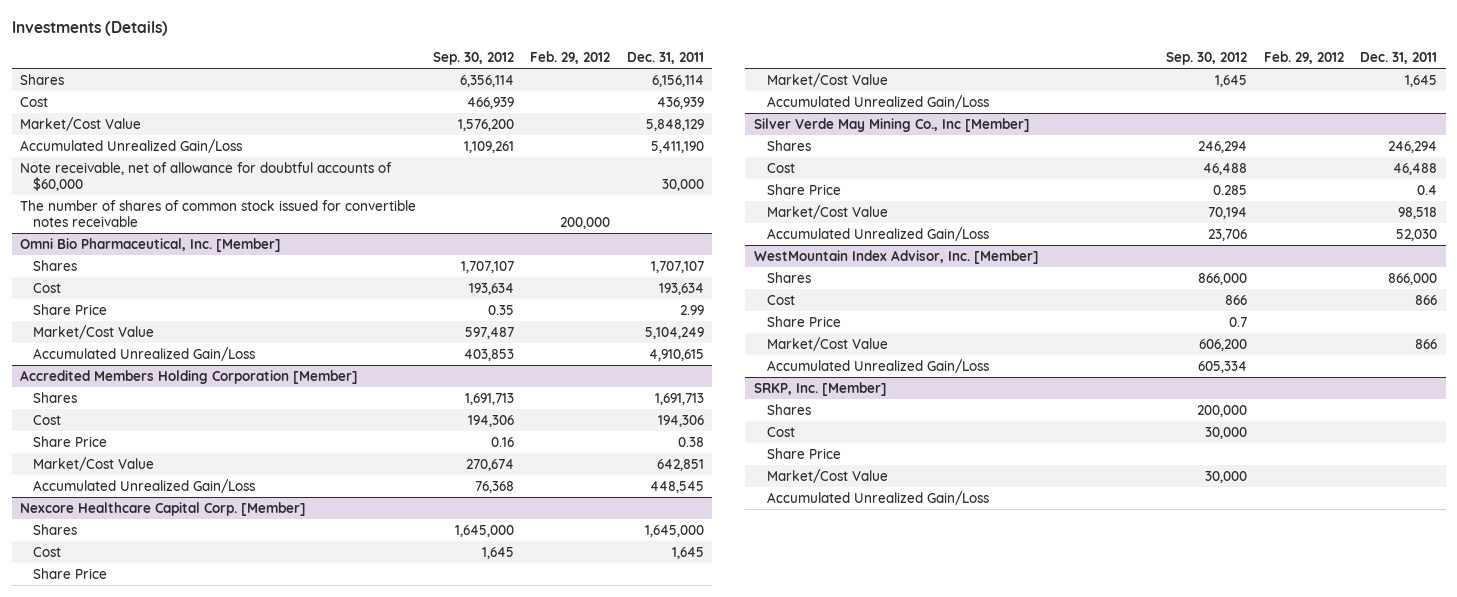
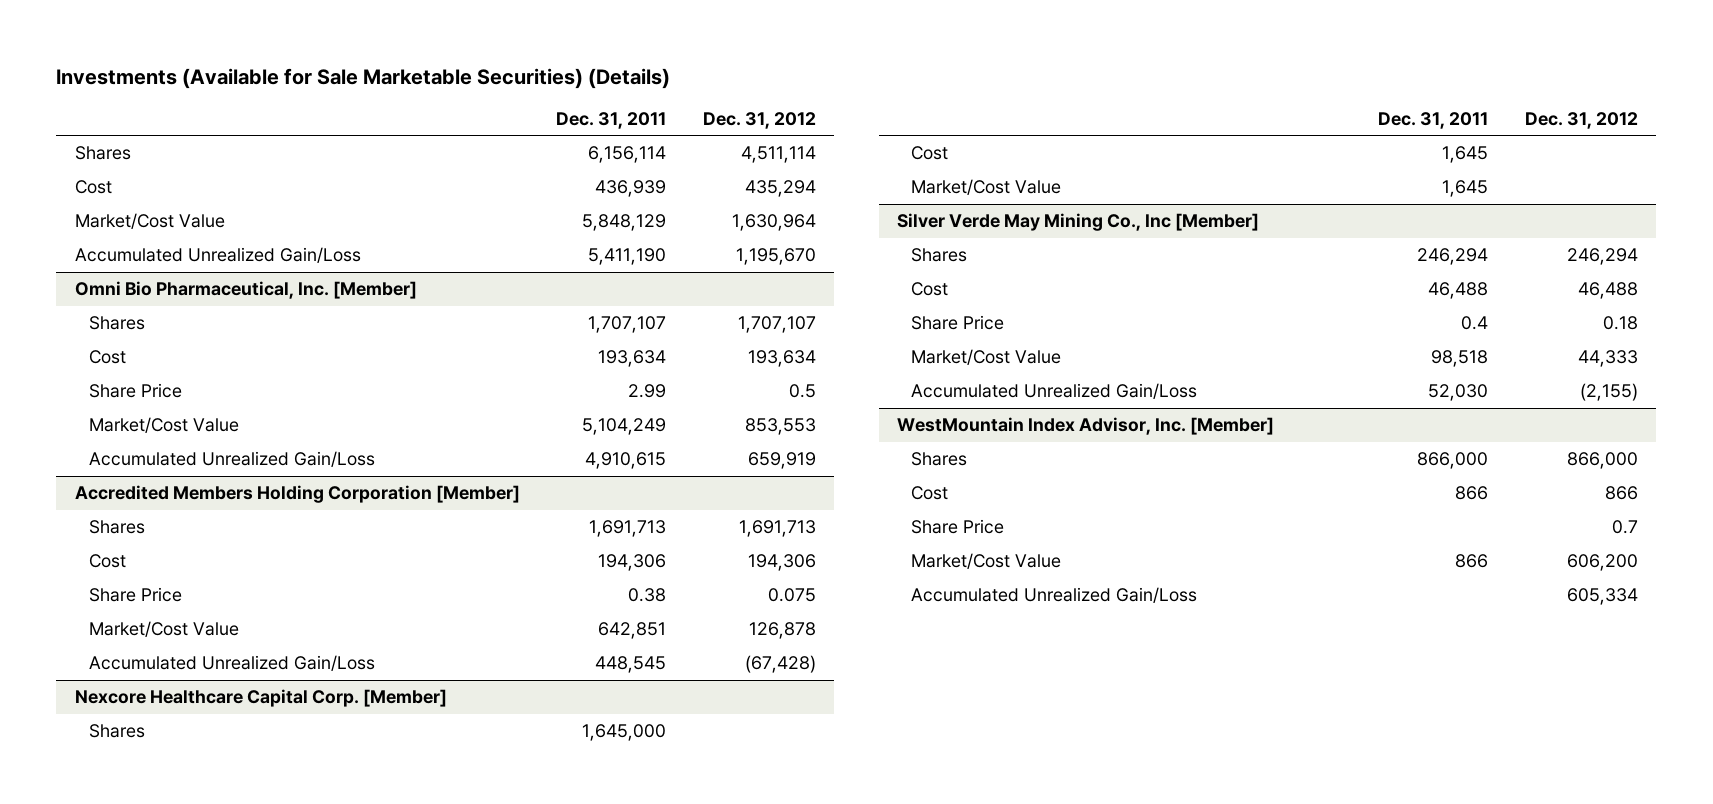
[11,20,168,36] Investments (Details) -> [56,67,671,89] Investments (Available for Sale Marketable Securities) (Details)
[432,51,514,65] Sep. 30, 2012 -> none
[530,50,611,64] Feb. 29, 2012 -> none
none -> [702,111,816,129] Dec. 31, 2012
[19,161,392,192] Note receivable, net of allowance for doubtful accounts of $60,000 -> none
[19,199,416,228] The number of shares of common stock issued for convertible notes receivable -> none
[33,567,108,579] Share Price -> none
[767,94,990,109] Accumulated Unrealized Gain/Loss -> none
[753,381,887,396] SRKP, Inc. [Member] -> none
[767,403,812,415] Shares -> none
[767,426,796,437] Cost -> none
[767,447,842,459] Share Price -> none
[767,468,889,483] Market/Cost Value -> none
[767,490,990,505] Accumulated Unrealized Gain/Loss -> none

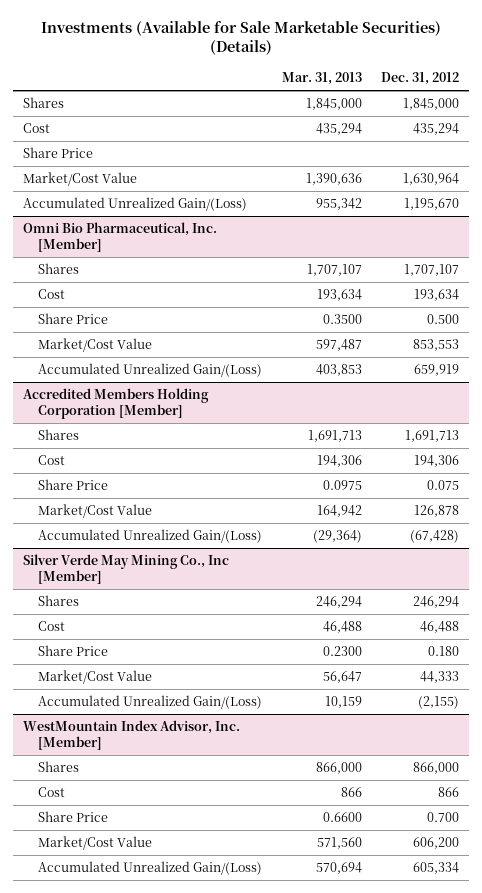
[556,111,667,129] Dec. 31, 2011 -> none
none -> [281,72,362,86] Mar. 31, 2013
[740,146,816,164] 4,511,114 -> [403,98,460,111] 1,845,000
none -> [22,147,93,159] Share Price
[74,247,361,264] Accumulated Unrealized Gain/Loss -> [22,197,247,212] Accumulated Unrealized Gain/(Loss)
[788,384,816,399] 0.5 -> [427,314,460,325] 0.500
[88,451,375,468] Accumulated Unrealized Gain/Loss -> [38,363,263,378] Accumulated Unrealized Gain/(Loss)
[74,689,447,708] Nexcore Healthcare Capital Corp. [Member] -> none
[88,724,145,739] Shares -> none
[910,146,948,161] Cost -> none
[910,179,1061,196] Market/Cost Value -> none
[88,655,375,672] Accumulated Unrealized Gain/Loss -> [38,529,263,544] Accumulated Unrealized Gain/(Loss)
[1603,316,1639,331] 0.18 -> [428,646,460,657] 0.180
[910,383,1197,400] Accumulated Unrealized Gain/Loss -> [38,695,263,710] Accumulated Unrealized Gain/(Loss)
[1612,520,1639,535] 0.7 -> [427,812,460,823] 0.700
[910,587,1197,604] Accumulated Unrealized Gain/Loss -> [38,861,263,876] Accumulated Unrealized Gain/(Loss)

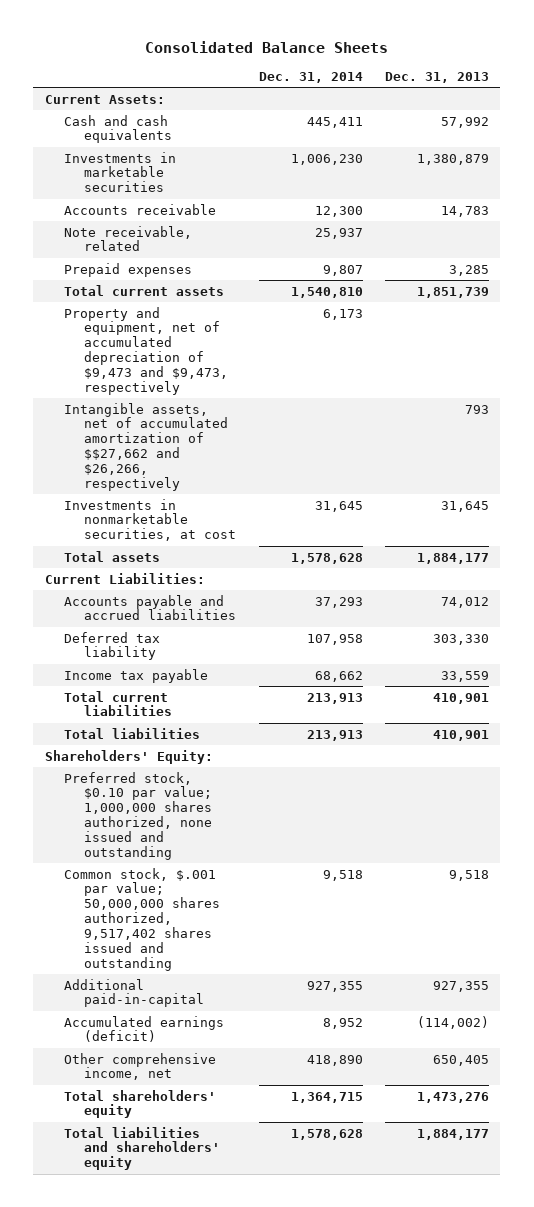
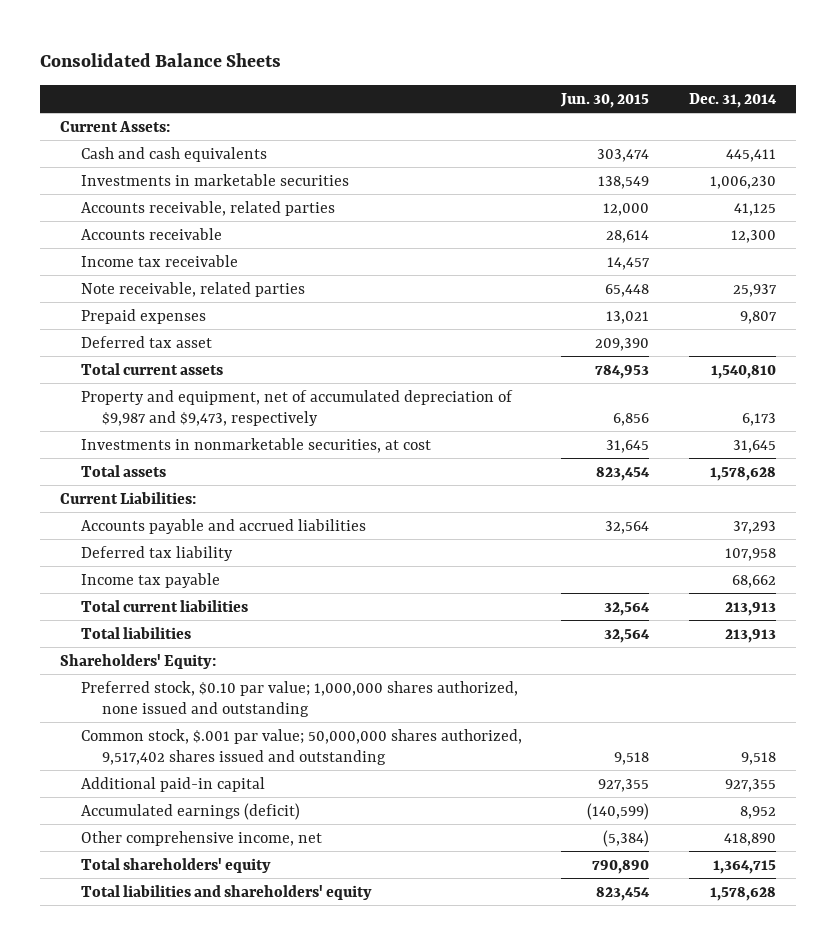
[385,71,490,83] Dec. 31, 2013 -> none
none -> [560,92,650,108] Jun. 30, 2015
none -> [80,200,335,216] Accounts receivable, related parties
none -> [80,254,238,267] Income tax receivable
[64,225,193,252] Note receivable, related -> [80,281,305,297] Note receivable, related parties
none -> [80,335,212,348] Deferred tax asset
[64,402,229,491] Intangible assets, net of accumulated amortization of $$27,662 and $26,266, respectively -> none
[64,306,229,395] Property and equipment, net of accumulated depreciation of $9,473 and $9,473, respectively -> [80,389,513,426] Property and equipment, net of accumulated depreciation of $9,987 and $9,473, respectively
[64,978,205,1008] Additional paid-in-capital -> [80,776,265,792] Additional paid-in capital

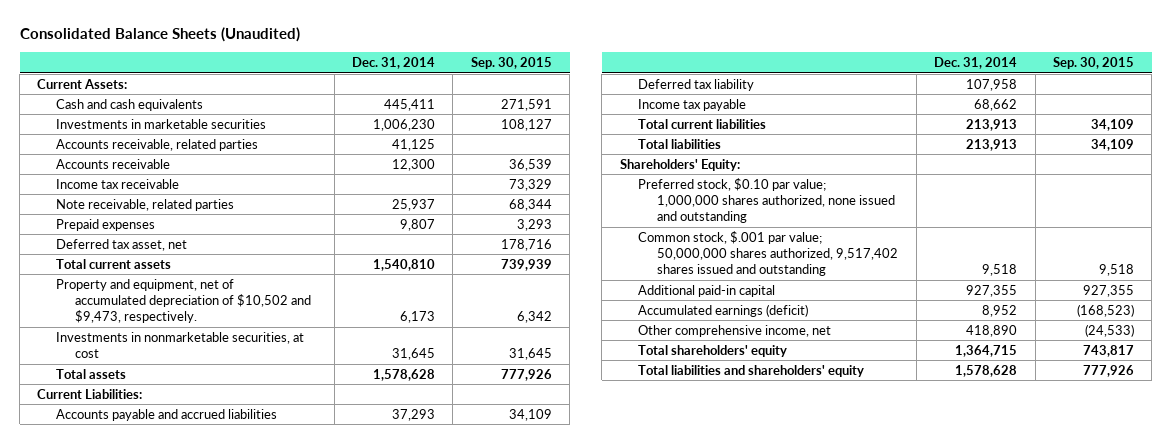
[40,53,282,68] Consolidated Balance Sheets -> [19,27,300,43] Consolidated Balance Sheets (Unaudited)
[560,92,650,108] Jun. 30, 2015 -> none
none -> [470,56,552,69] Sep. 30, 2015
[80,335,212,348] Deferred tax asset -> [56,238,188,251] Deferred tax asset, net
[80,389,513,426] Property and equipment, net of accumulated depreciation of $9,987 and $9,473, respectively -> [56,278,312,324] Property and equipment, net of accumulated depreciation of $10,502 and $9,473, respectively.

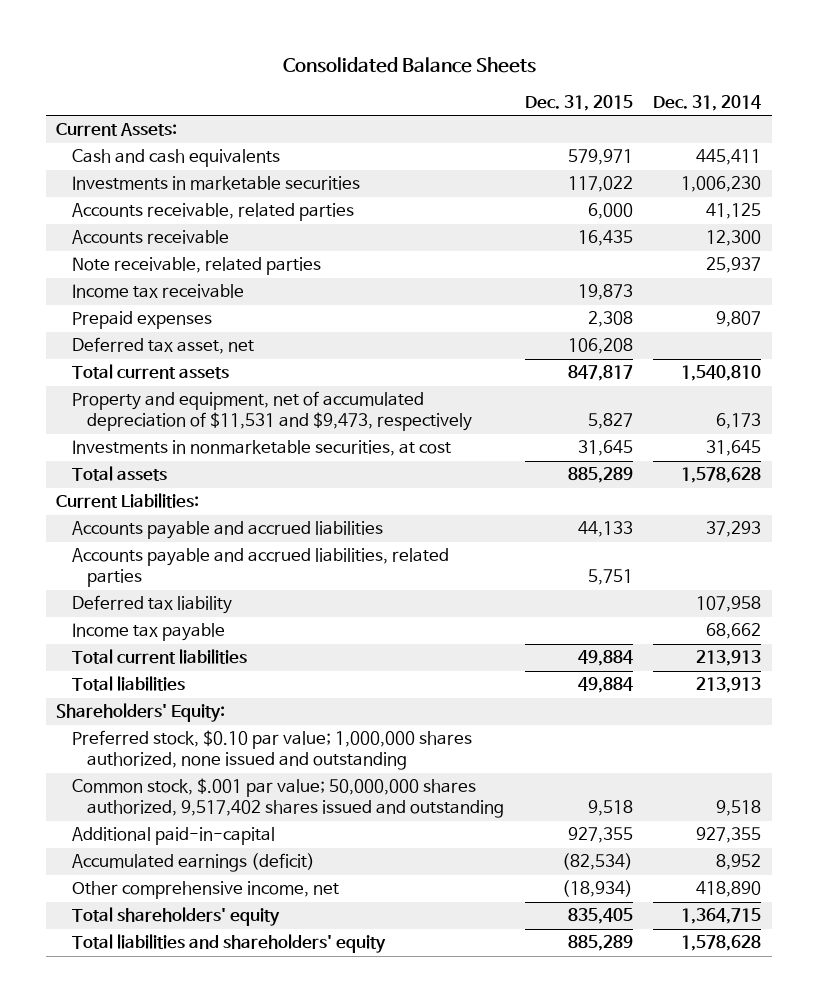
[19,27,300,43] Consolidated Balance Sheets (Unaudited) -> [282,56,536,73] Consolidated Balance Sheets
[470,56,552,69] Sep. 30, 2015 -> none
none -> [524,94,633,111] Dec. 31, 2015
[56,178,180,189] Income tax receivable -> [71,284,244,299] Income tax receivable
[56,278,312,324] Property and equipment, net of accumulated depreciation of $10,502 and $9,473, respectively. -> [71,391,473,432] Property and equipment, net of accumulated depreciation of $11,531 and $9,473, respectively
none -> [71,548,449,588] Accounts payable and accrued liabilities, related parties
[638,284,776,297] Additional paid-in capital -> [71,827,275,846] Additional paid-in-capital

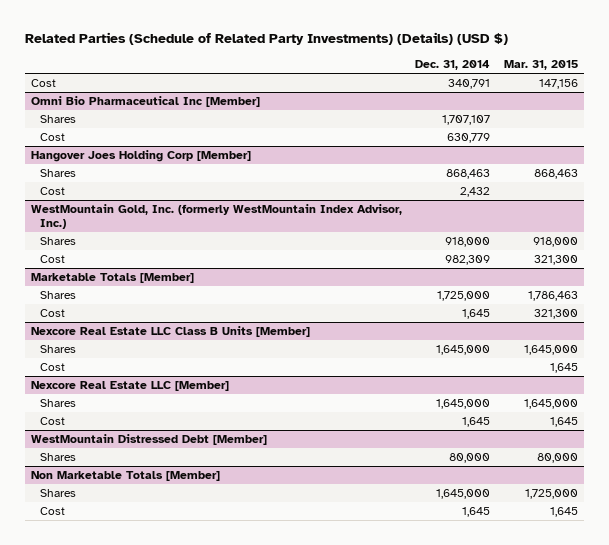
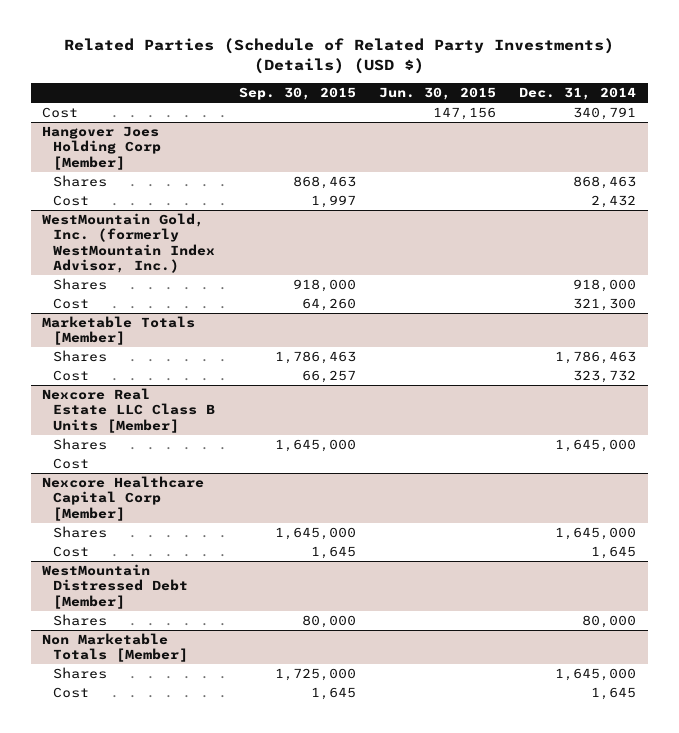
[503,60,578,71] Mar. 31, 2015 -> none
none -> [238,87,356,101] Sep. 30, 2015
none -> [379,87,497,101] Jun. 30, 2015
[31,96,261,108] Omni Bio Pharmaceutical Inc [Member] -> none
[40,115,77,124] Shares -> none
[40,133,66,142] Cost -> none
[445,255,491,266] 982,309 -> [573,297,637,311] 321,300
[437,291,491,302] 1,725,000 -> [555,350,637,364] 1,786,463
[462,309,491,320] 1,645 -> [573,369,637,383] 323,732
[31,381,230,392] Nexcore Real Estate LLC [Member] -> [42,475,205,521] Nexcore Healthcare Capital Corp [Member]

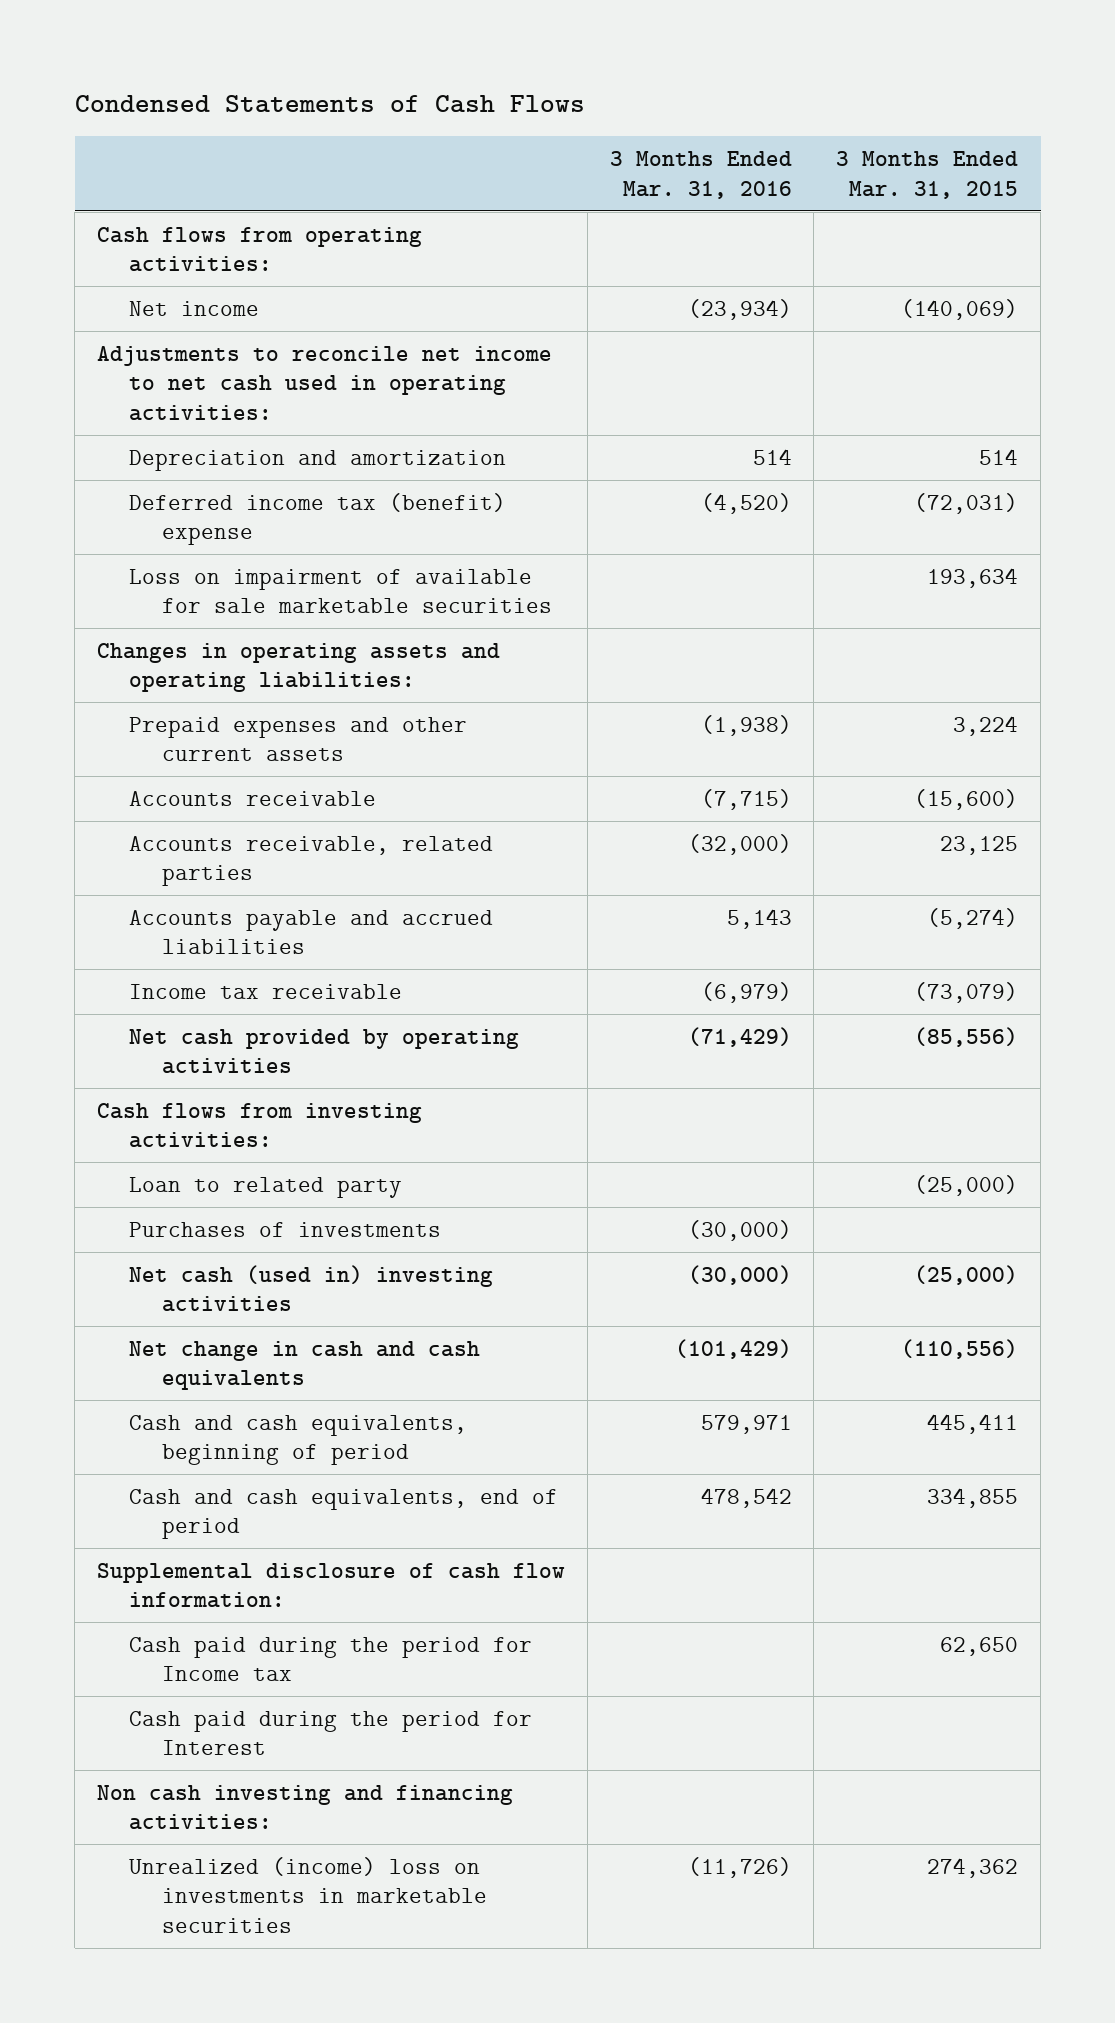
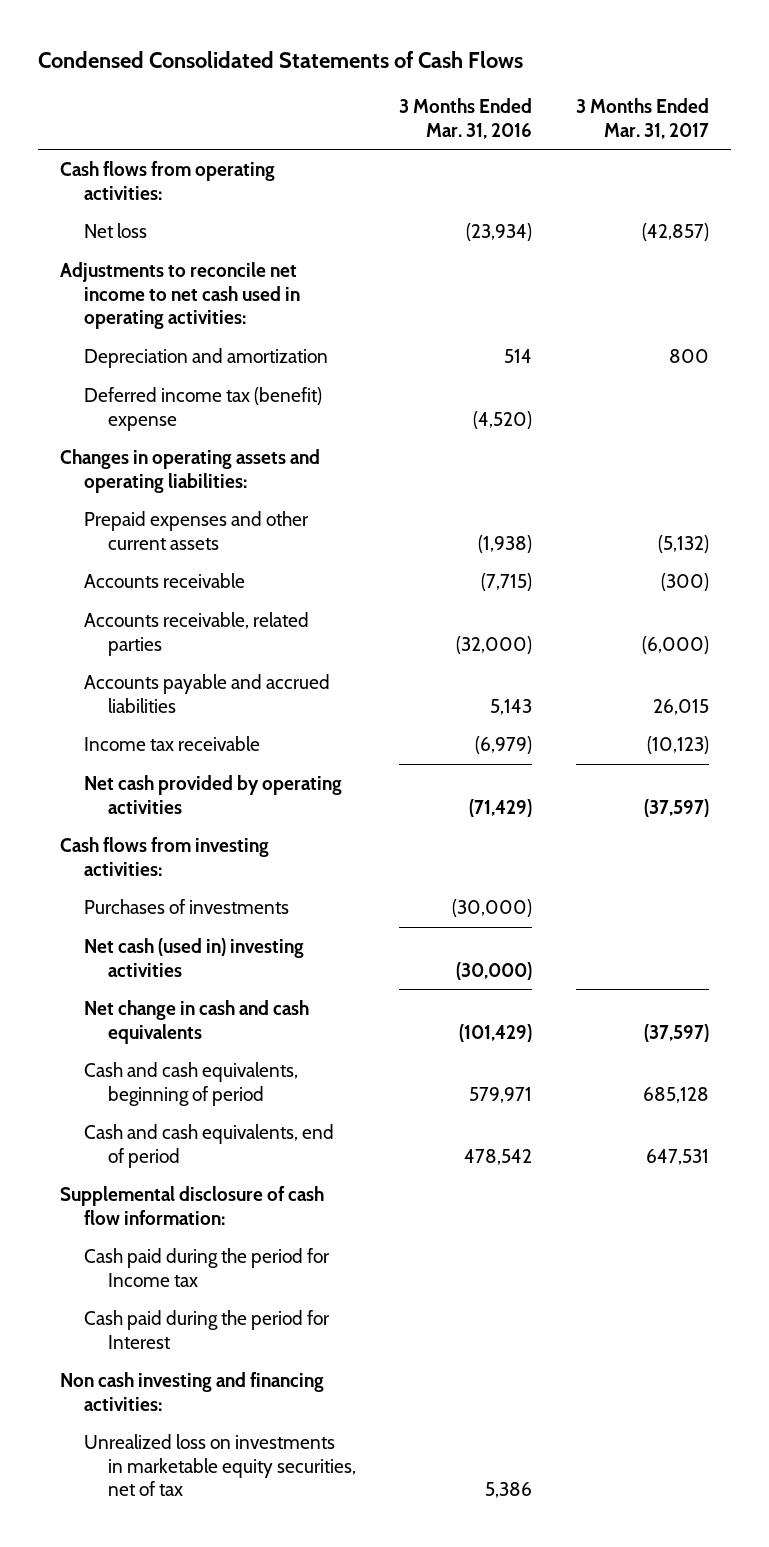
[74,95,585,114] Condensed Statements of Cash Flows -> [38,50,524,68] Condensed Consolidated Statements of Cash Flows
[836,151,1019,199] 3 Months Ended Mar. 31, 2015 -> none
none -> [575,97,709,139] 3 Months Ended Mar. 31, 2017
[129,300,260,316] Net income -> [83,223,147,239] Net loss
[129,568,552,614] Loss on impairment of available for sale marketable securities -> none
[129,1176,403,1198] Loan to related party -> none
[129,1856,487,1933] Unrealized (income) loss on investments in marketable securities -> [83,1434,356,1497] Unrealized loss on investments in marketable equity securities, net of tax
[687,1856,792,1878] (11,726) -> [485,1482,533,1499] 5,386

